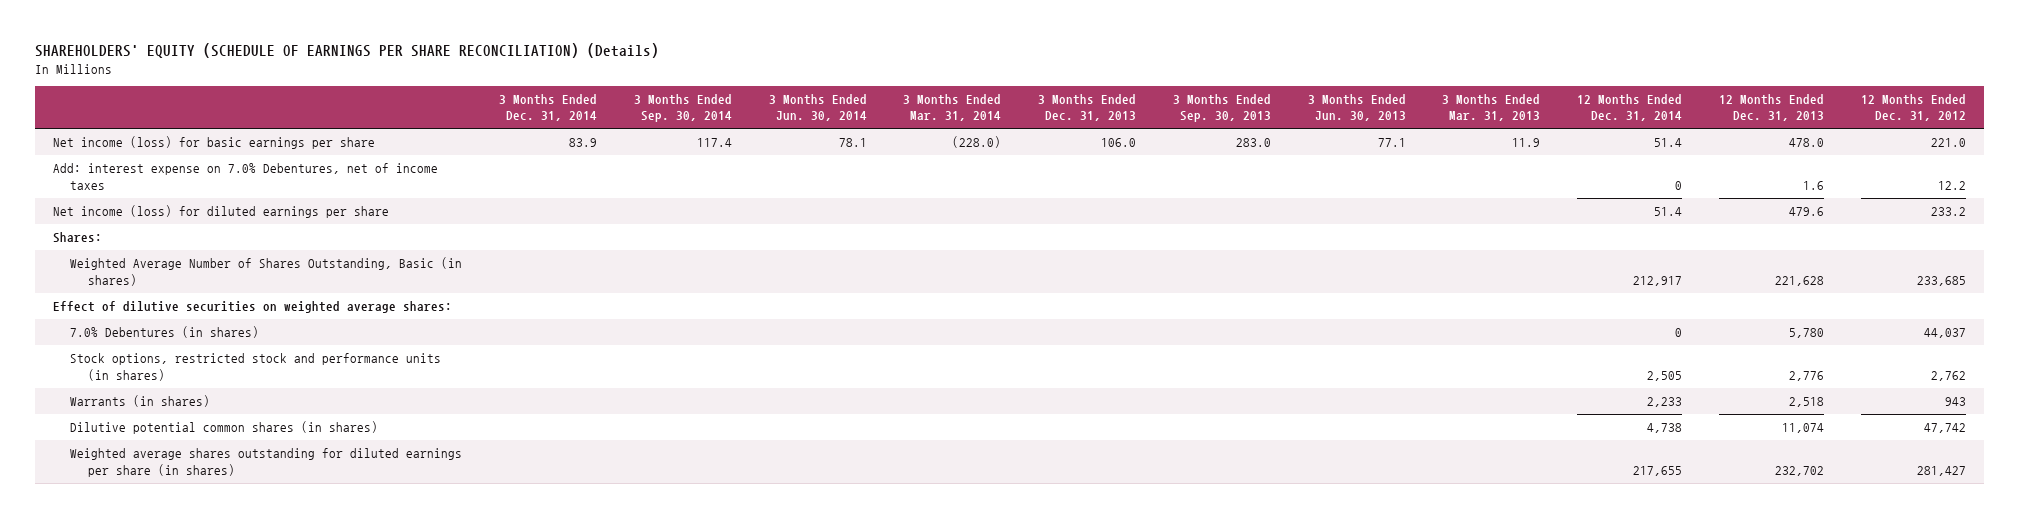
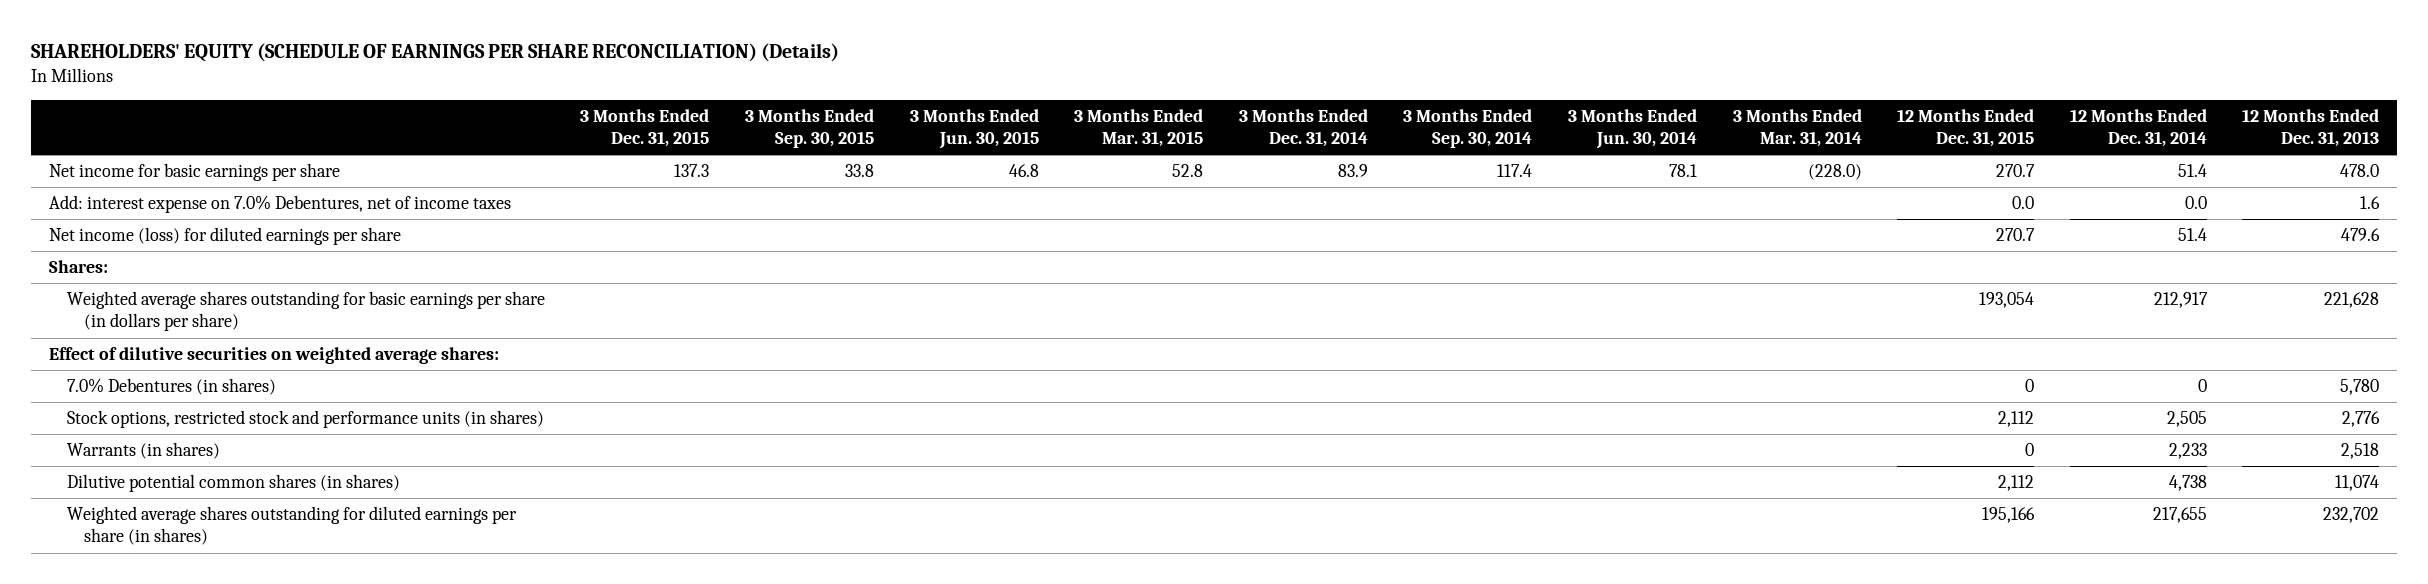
[1038,94,1137,122] 3 Months Ended Dec. 31, 2013 -> none
[1172,94,1271,123] 3 Months Ended Sep. 30, 2013 -> none
[1307,94,1406,122] 3 Months Ended Jun. 30, 2013 -> none
[1442,94,1541,122] 3 Months Ended Mar. 31, 2013 -> none
[1860,94,1966,122] 12 Months Ended Dec. 31, 2012 -> none
none -> [580,108,710,148] 3 Months Ended Dec. 31, 2015
none -> [744,108,874,149] 3 Months Ended Sep. 30, 2015
none -> [909,108,1039,150] 3 Months Ended Jun. 30, 2015
none -> [1074,108,1204,148] 3 Months Ended Mar. 31, 2015
none -> [1897,108,2035,148] 12 Months Ended Dec. 31, 2015
[52,136,375,150] Net income (loss) for basic earnings per share -> [49,163,341,182] Net income for basic earnings per share
[1675,180,1683,190] 0 -> [2184,196,2207,210] 0.0
[70,257,463,286] Weighted Average Number of Shares Outstanding, Basic (in shares) -> [66,291,545,332] Weighted average shares outstanding for basic earnings per share (in dollars per share)

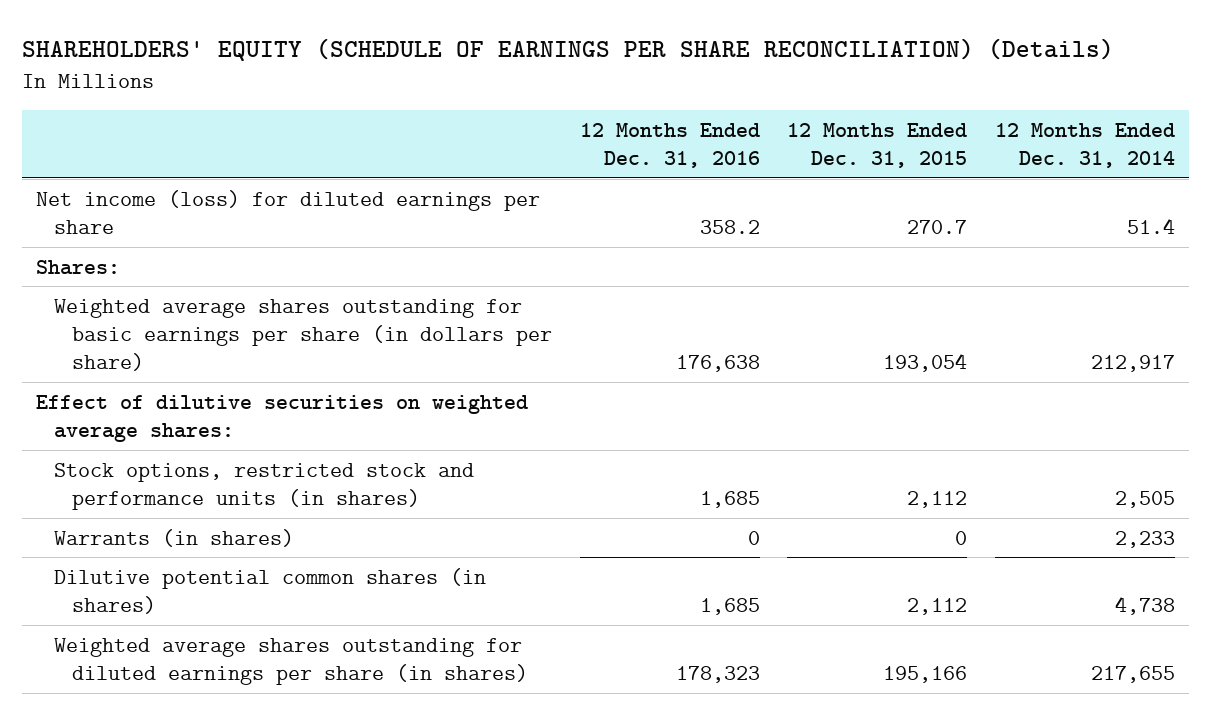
[580,108,710,148] 3 Months Ended Dec. 31, 2015 -> none
[744,108,874,149] 3 Months Ended Sep. 30, 2015 -> none
[909,108,1039,150] 3 Months Ended Jun. 30, 2015 -> none
[1074,108,1204,148] 3 Months Ended Mar. 31, 2015 -> none
[1238,108,1368,148] 3 Months Ended Dec. 31, 2014 -> none
[1403,108,1533,149] 3 Months Ended Sep. 30, 2014 -> none
[1567,108,1697,150] 3 Months Ended Jun. 30, 2014 -> none
[1732,108,1862,148] 3 Months Ended Mar. 31, 2014 -> none
[2242,108,2380,148] 12 Months Ended Dec. 31, 2013 -> none
none -> [579,122,760,168] 12 Months Ended Dec. 31, 2016
[49,163,341,182] Net income for basic earnings per share -> none
[49,195,512,214] Add: interest expense on 7.0% Debentures, net of income taxes -> none
[66,378,276,396] 7.0% Debentures (in shares) -> none

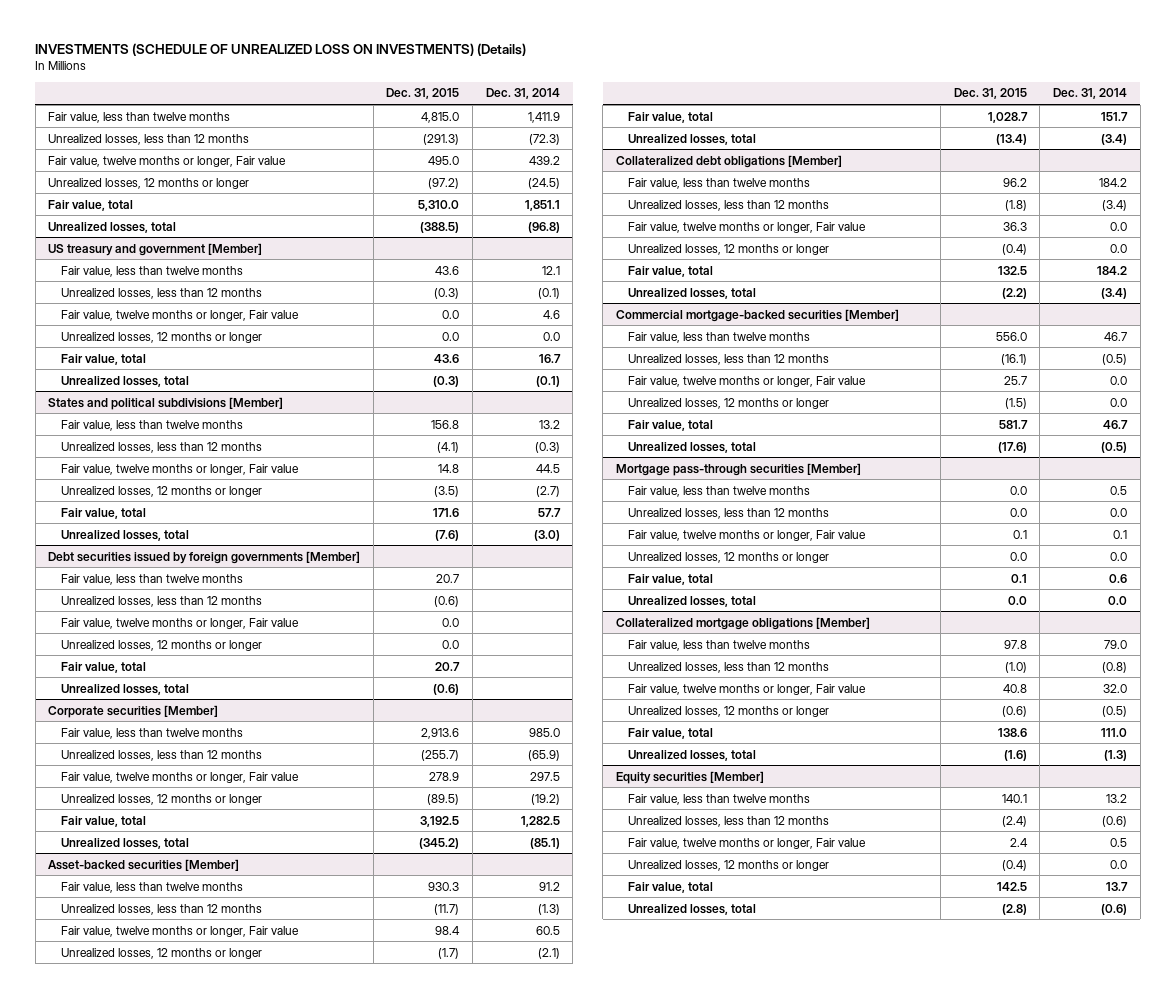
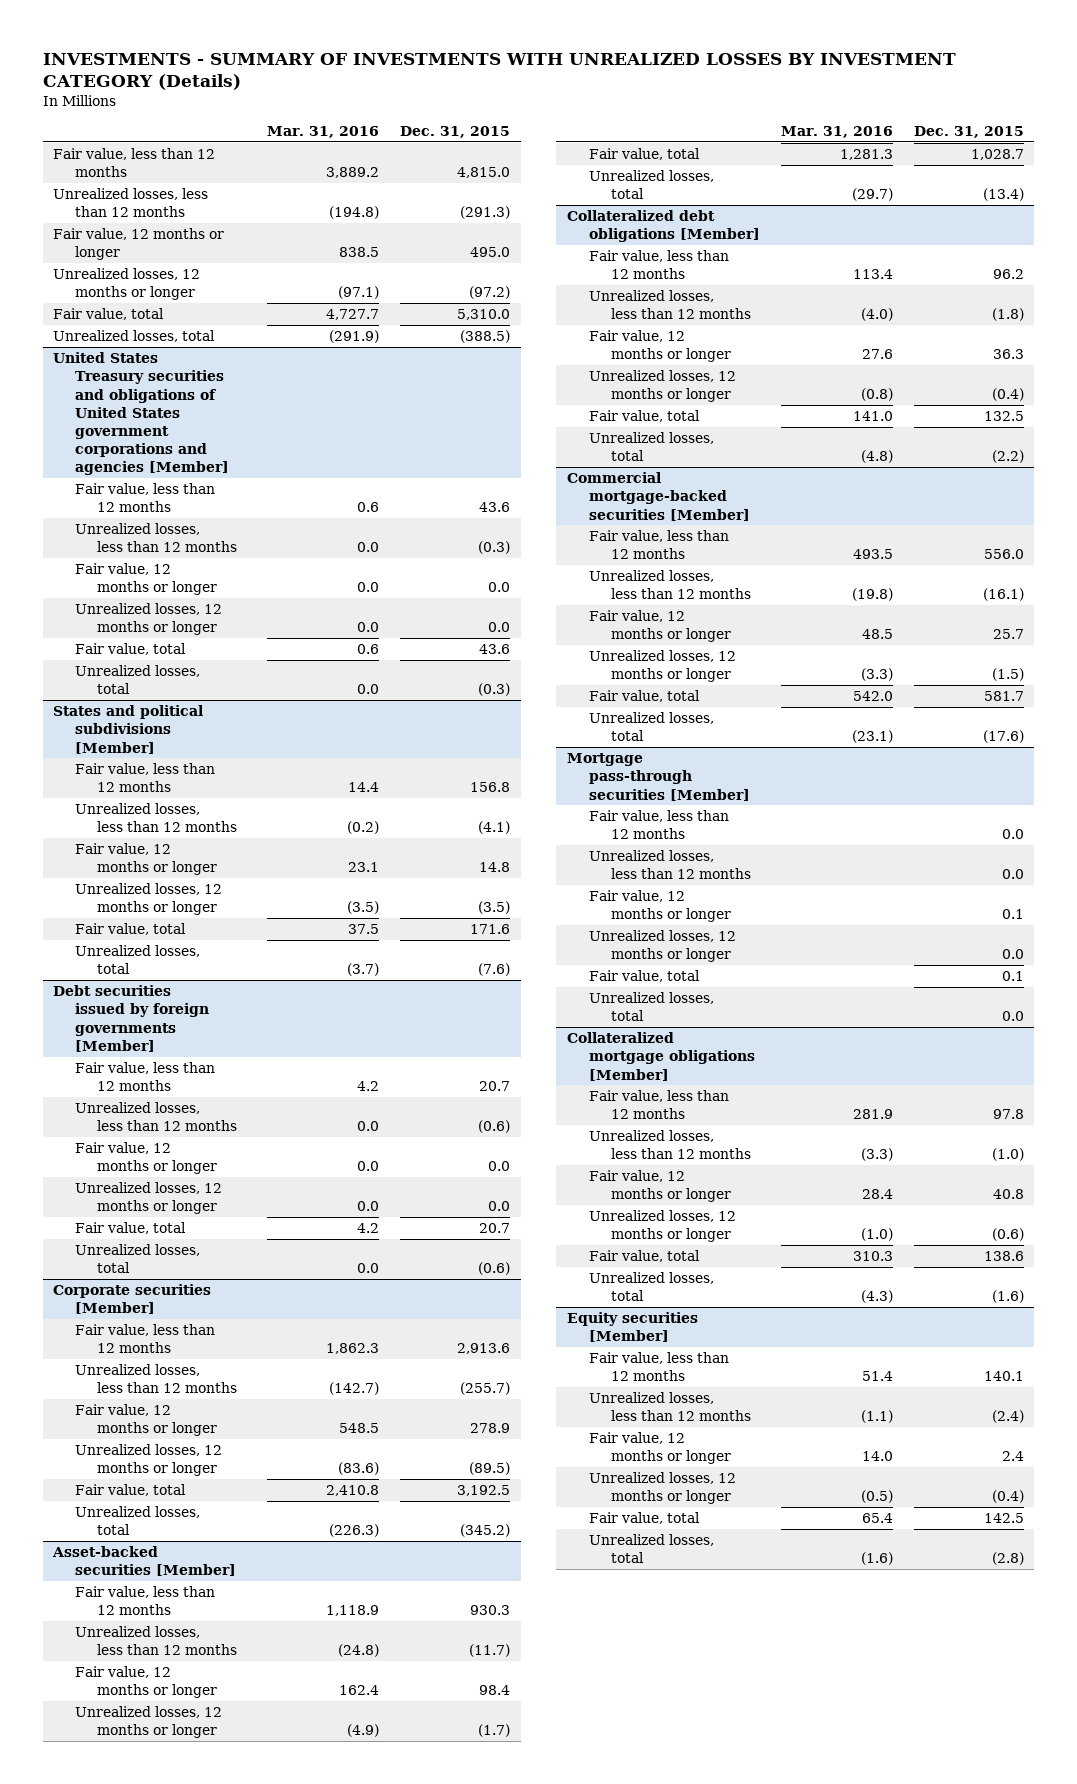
[35,42,527,56] INVESTMENTS (SCHEDULE OF UNREALIZED LOSS ON INVESTMENTS) (Details) -> [42,52,956,90] INVESTMENTS - SUMMARY OF INVESTMENTS WITH UNREALIZED LOSSES BY INVESTMENT CATEGORY (Details)
[485,88,560,100] Dec. 31, 2014 -> none
none -> [267,125,380,138] Mar. 31, 2016
[48,111,231,123] Fair value, less than twelve months -> [53,148,216,178] Fair value, less than 12 months
[48,155,287,167] Fair value, twelve months or longer, Fair value -> [53,228,225,261] Fair value, 12 months or longer
[48,242,263,256] US treasury and government [Member] -> [53,352,230,476] United States Treasury securities and obligations of United States government corporations and agencies [Member]
[60,265,243,277] Fair value, less than twelve months -> [75,483,216,513] Fair value, less than 12 months
[60,309,299,321] Fair value, twelve months or longer, Fair value -> [75,563,218,596] Fair value, 12 months or longer
[60,419,243,431] Fair value, less than twelve months -> [75,763,216,793] Fair value, less than 12 months
[60,463,299,475] Fair value, twelve months or longer, Fair value -> [75,843,218,876] Fair value, 12 months or longer
[60,573,243,585] Fair value, less than twelve months -> [75,1062,216,1092] Fair value, less than 12 months
[60,617,299,629] Fair value, twelve months or longer, Fair value -> [75,1142,218,1175] Fair value, 12 months or longer
[60,727,243,739] Fair value, less than twelve months -> [75,1324,216,1354] Fair value, less than 12 months
[60,771,299,783] Fair value, twelve months or longer, Fair value -> [75,1404,218,1437] Fair value, 12 months or longer
[60,881,243,893] Fair value, less than twelve months -> [75,1586,216,1616] Fair value, less than 12 months
[60,925,299,937] Fair value, twelve months or longer, Fair value -> [75,1666,218,1699] Fair value, 12 months or longer
[628,177,811,189] Fair value, less than twelve months -> [588,250,729,280] Fair value, less than 12 months
[628,221,867,233] Fair value, twelve months or longer, Fair value -> [588,330,732,363] Fair value, 12 months or longer
[628,331,811,343] Fair value, less than twelve months -> [588,530,729,560] Fair value, less than 12 months
[628,375,867,387] Fair value, twelve months or longer, Fair value -> [588,610,732,643] Fair value, 12 months or longer
[628,485,811,497] Fair value, less than twelve months -> [588,810,729,840] Fair value, less than 12 months
[628,529,867,541] Fair value, twelve months or longer, Fair value -> [588,890,732,923] Fair value, 12 months or longer
[628,639,811,651] Fair value, less than twelve months -> [588,1090,729,1120] Fair value, less than 12 months
[628,683,867,695] Fair value, twelve months or longer, Fair value -> [588,1170,732,1203] Fair value, 12 months or longer
[628,793,811,805] Fair value, less than twelve months -> [588,1352,729,1382] Fair value, less than 12 months
[628,837,867,849] Fair value, twelve months or longer, Fair value -> [588,1432,732,1465] Fair value, 12 months or longer

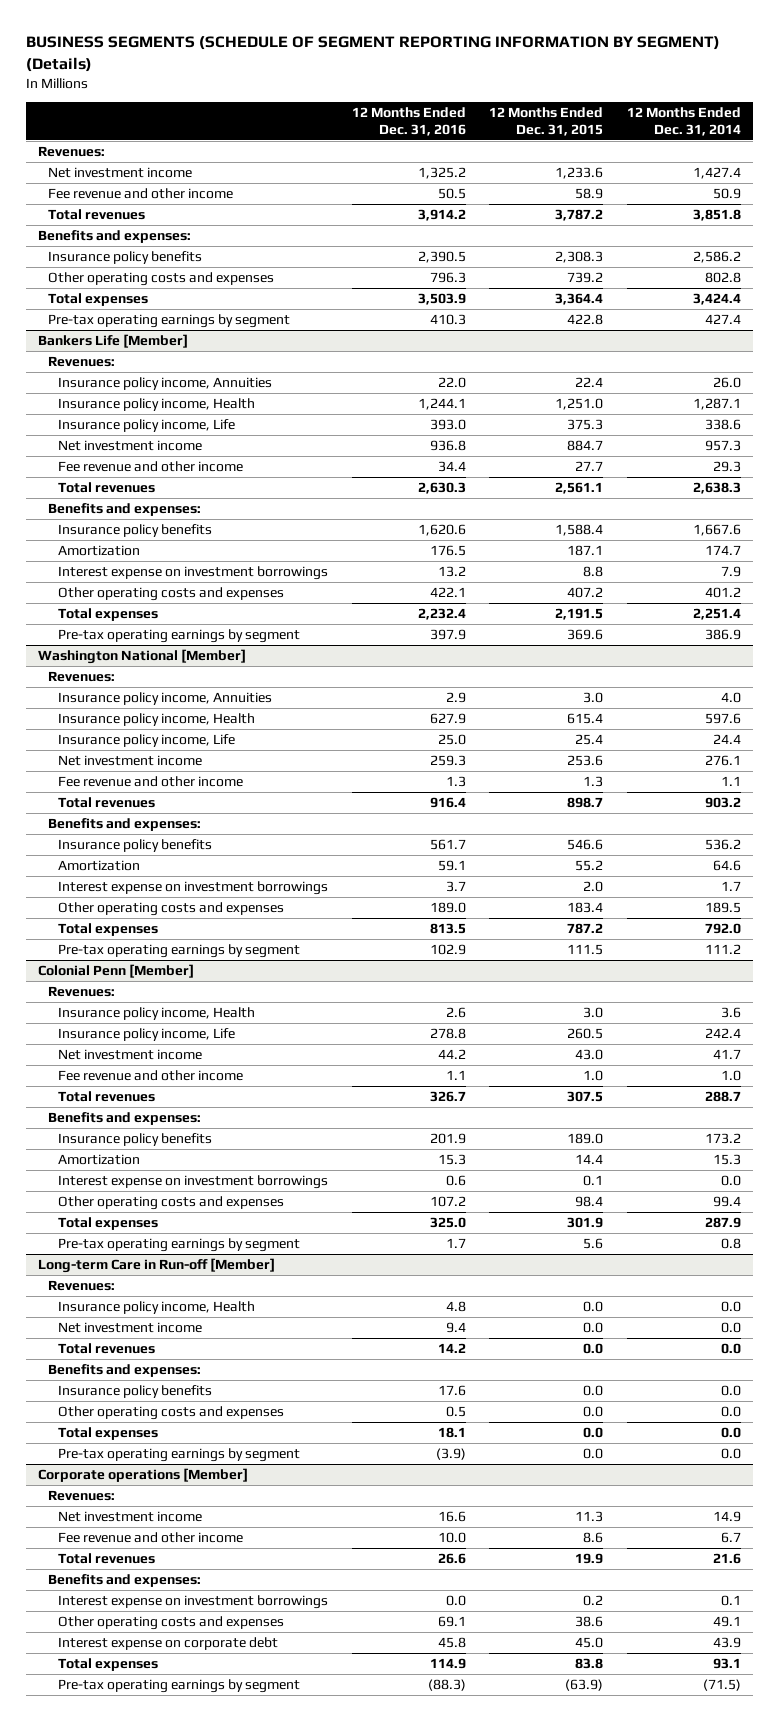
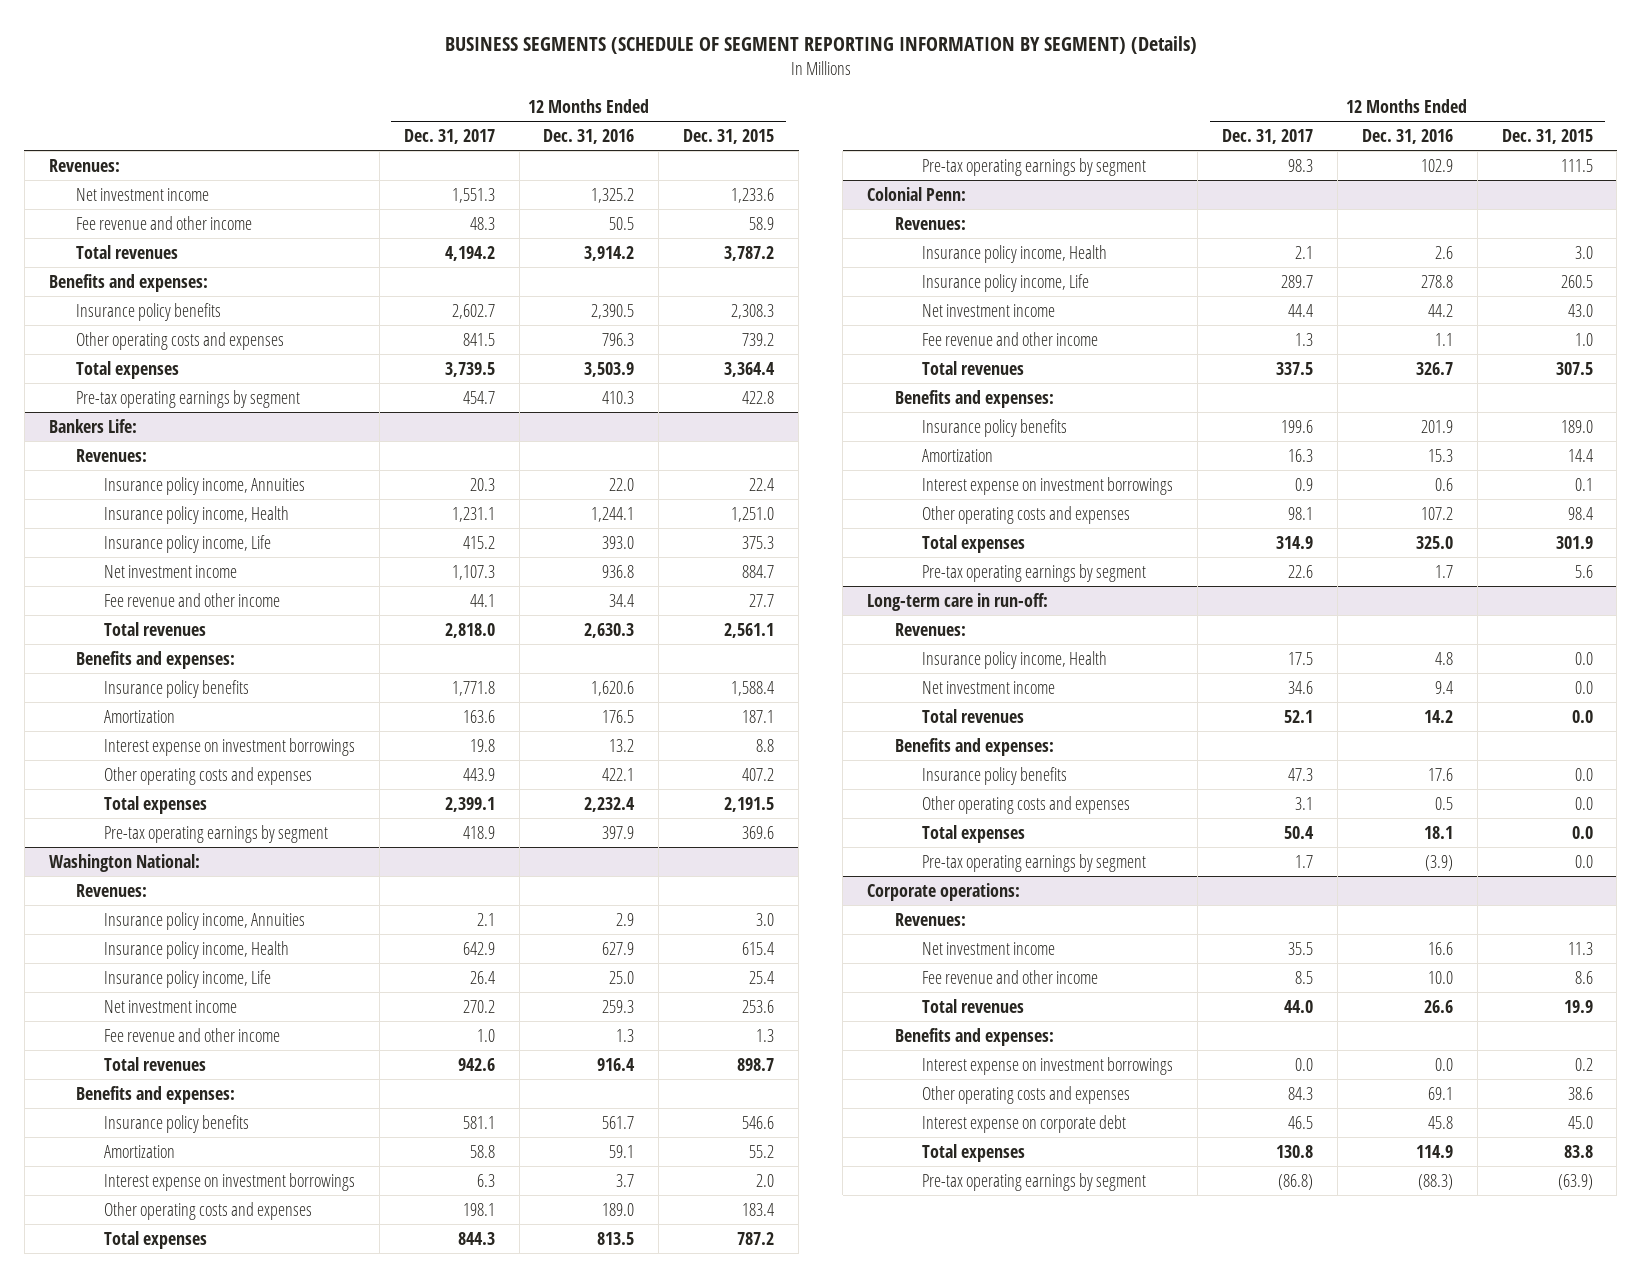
[627,106,742,136] 12 Months Ended Dec. 31, 2014 -> none
none -> [403,128,495,144] Dec. 31, 2017
[37,333,188,348] Bankers Life [Member] -> [48,418,137,433] Bankers Life:
[37,648,246,664] Washington National [Member] -> [48,853,200,872] Washington National:
[37,963,194,978] Colonial Penn [Member] -> [866,186,966,201] Colonial Penn:
[37,1257,275,1273] Long-term Care in Run-off [Member] -> [866,592,1048,611] Long-term care in run-off:
[37,1467,248,1482] Corporate operations [Member] -> [866,882,1020,901] Corporate operations:

